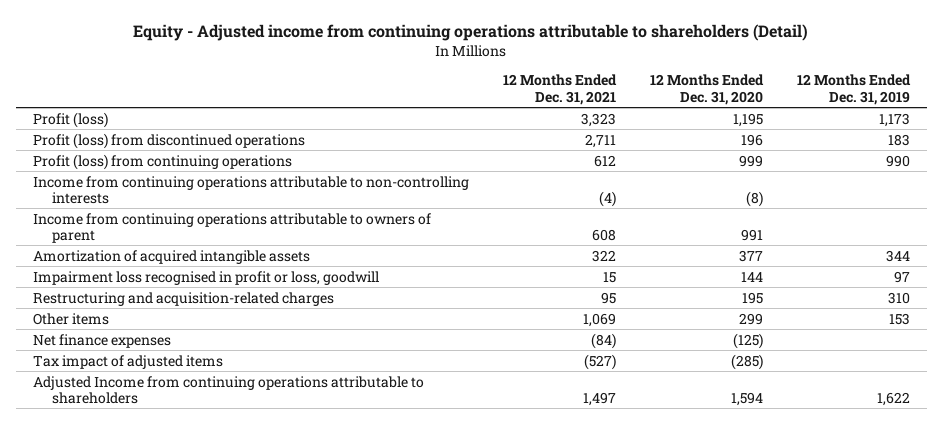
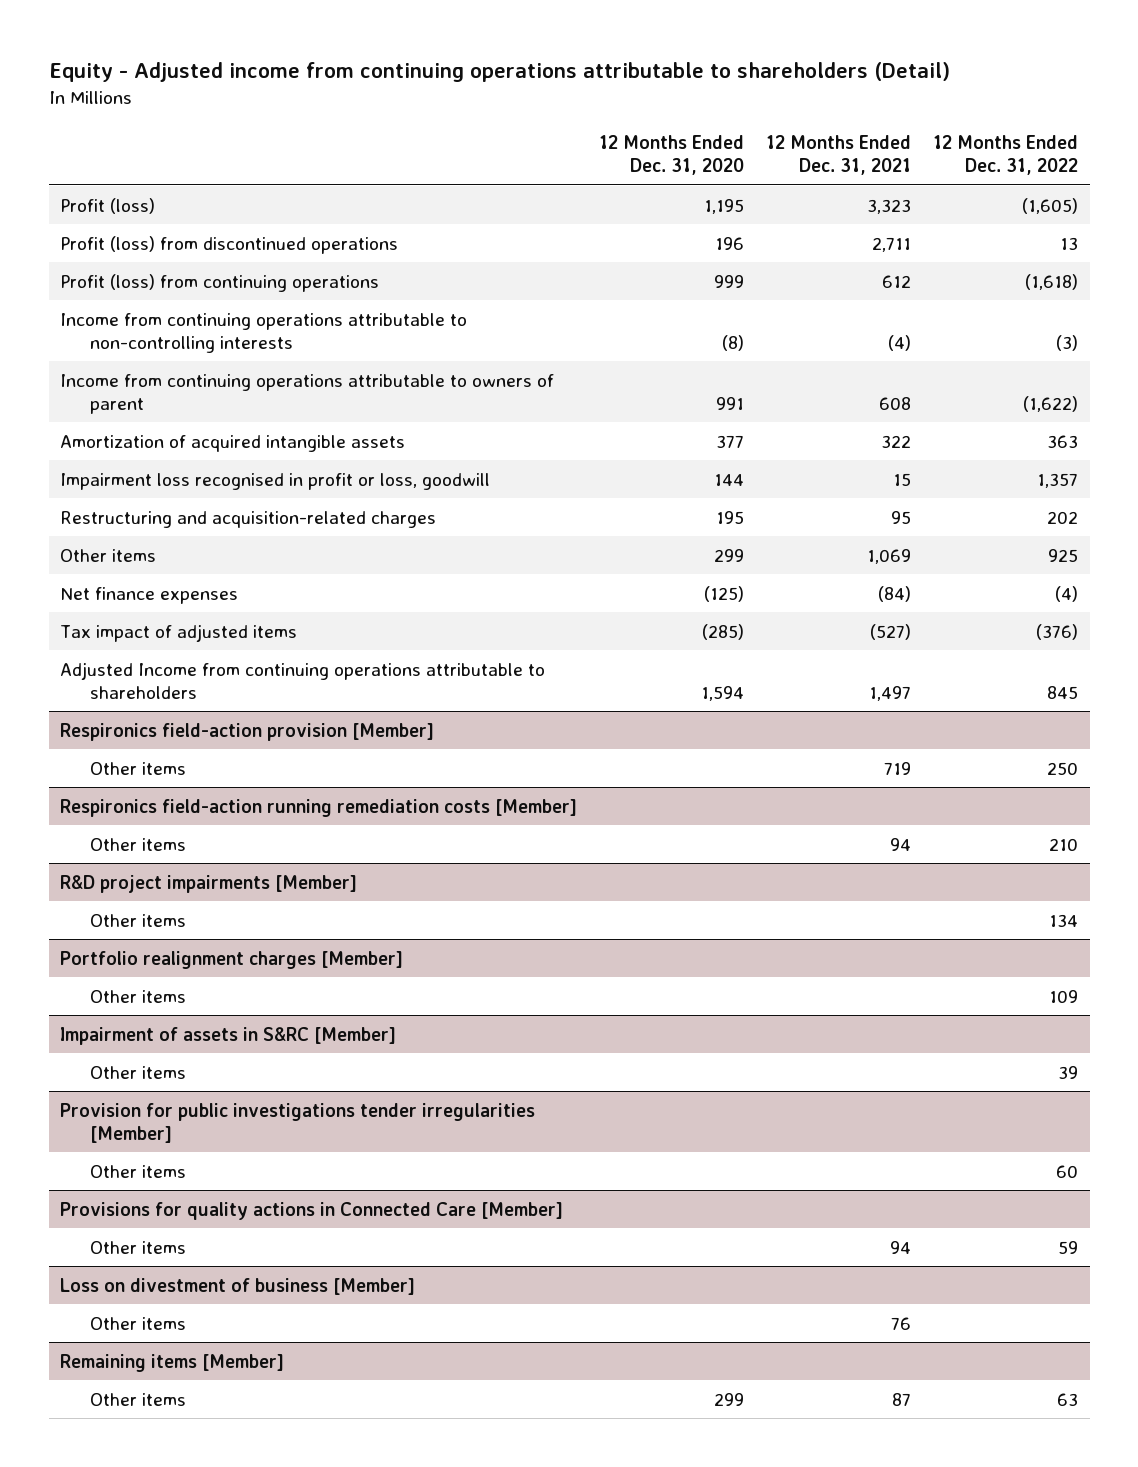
[796,74,911,105] 12 Months Ended Dec. 31, 2019 -> none
none -> [933,134,1079,176] 12 Months Ended Dec. 31, 2022
none -> [59,722,434,741] Respironics field-action provision [Member]
none -> [89,761,186,775] Other items
none -> [59,798,577,817] Respironics field-action running remediation costs [Member]
none -> [89,837,186,851] Other items
none -> [59,874,357,893] R&D project impairments [Member]
none -> [89,913,186,927] Other items
none -> [59,950,403,969] Portfolio realignment charges [Member]
none -> [89,989,186,1003] Other items
none -> [59,1026,396,1045] Impairment of assets in S&RC [Member]
none -> [89,1065,186,1079] Other items
none -> [59,1102,535,1143] Provision for public investigations tender irregularities [Member]
none -> [89,1164,186,1178] Other items
none -> [59,1201,563,1220] Provisions for quality actions in Connected Care [Member]
none -> [89,1240,186,1254] Other items
none -> [59,1277,415,1295] Loss on divestment of business [Member]
none -> [89,1316,186,1330] Other items
none -> [59,1353,284,1372] Remaining items [Member]
none -> [89,1392,186,1406] Other items

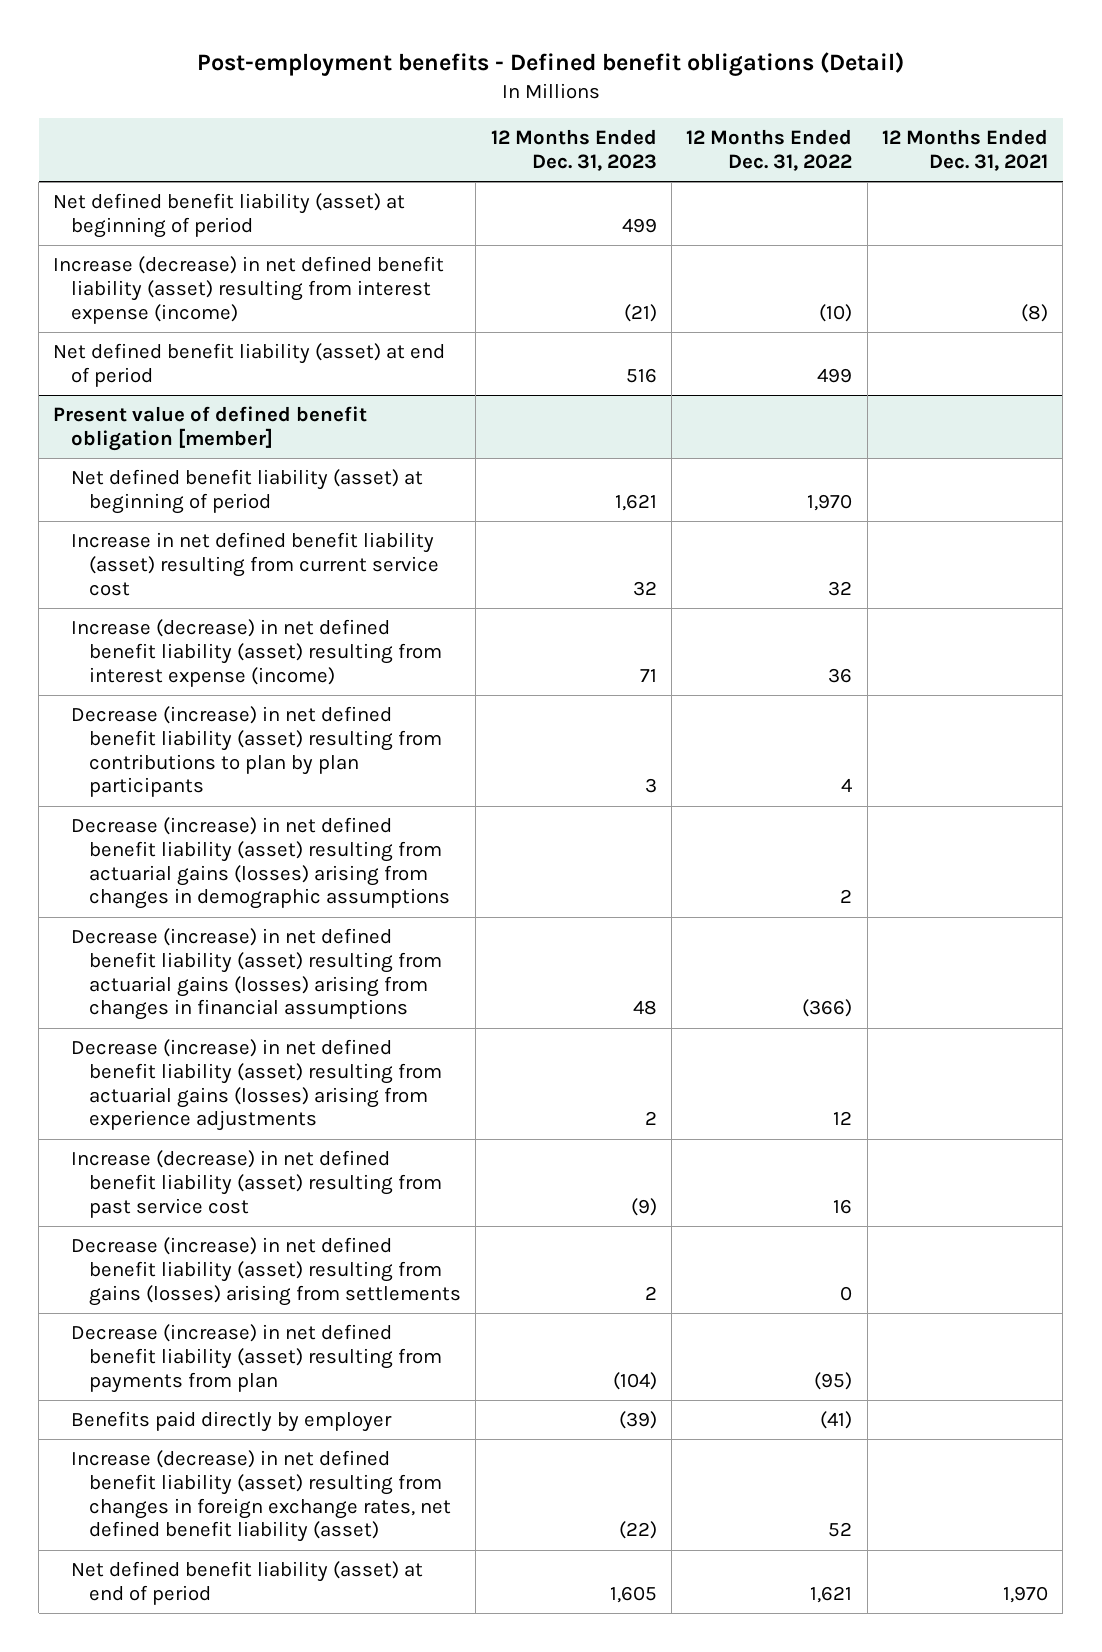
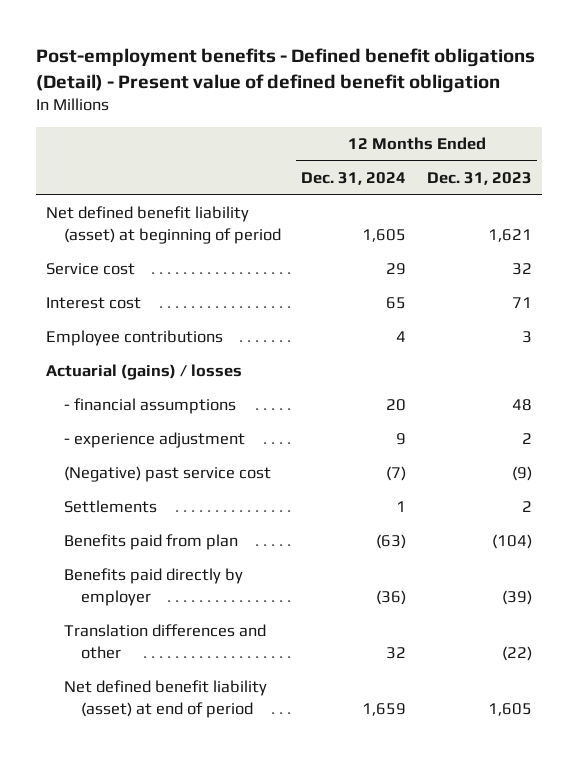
[196,52,904,77] Post-employment benefits - Defined benefit obligations (Detail) -> [35,47,535,93] Post-employment benefits - Defined benefit obligations (Detail) - Present value of defined benefit obligation
[686,129,853,172] 12 Months Ended Dec. 31, 2022 -> none
[882,129,1049,172] 12 Months Ended Dec. 31, 2021 -> none
none -> [301,172,407,186] Dec. 31, 2024
[53,193,406,238] Net defined benefit liability (asset) at beginning of period -> none
[53,256,445,324] Increase (decrease) in net defined benefit liability (asset) resulting from interest expense (income) -> none
[53,343,446,387] Net defined benefit liability (asset) at end of period -> none
[53,406,368,451] Present value of defined benefit obligation [member] -> none
[71,817,451,910] Decrease (increase) in net defined benefit liability (asset) resulting from actuarial gains (losses) arising from changes in demographic assumptions -> none
[71,532,440,596] Increase in net defined benefit liability (asset) resulting from current service cost -> [46,263,136,276] Service cost
[71,619,443,687] Increase (decrease) in net defined benefit liability (asset) resulting from interest expense (income) -> [46,297,142,310] Interest cost
[71,706,443,798] Decrease (increase) in net defined benefit liability (asset) resulting from contributions to plan by plan participants -> [46,330,224,347] Employee contributions
none -> [46,364,243,381] Actuarial (gains) / losses
[71,928,443,1021] Decrease (increase) in net defined benefit liability (asset) resulting from actuarial gains (losses) arising from changes in financial assumptions -> [63,398,236,415] - financial assumptions
[71,1039,443,1132] Decrease (increase) in net defined benefit liability (asset) resulting from actuarial gains (losses) arising from experience adjustments -> [63,432,245,449] - experience adjustment
[71,1150,443,1218] Increase (decrease) in net defined benefit liability (asset) resulting from past service cost -> [63,466,271,483] (Negative) past service cost
[71,1237,462,1306] Decrease (increase) in net defined benefit liability (asset) resulting from gains (losses) arising from settlements -> [63,500,157,514] Settlements
[71,1324,443,1393] Decrease (increase) in net defined benefit liability (asset) resulting from payments from plan -> [63,534,238,551] Benefits paid from plan
[71,1450,452,1543] Increase (decrease) in net defined benefit liability (asset) resulting from changes in foreign exchange rates, net defined benefit liability (asset) -> [63,624,266,659] Translation differences and other

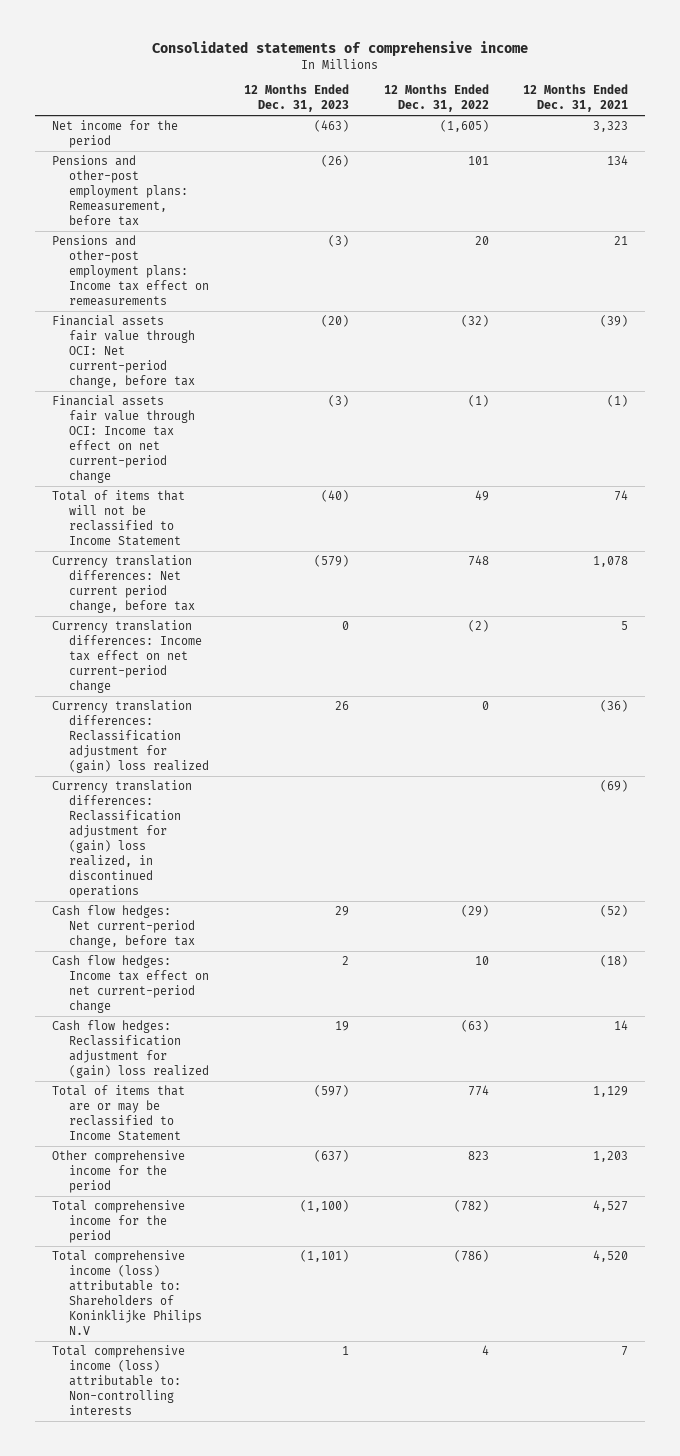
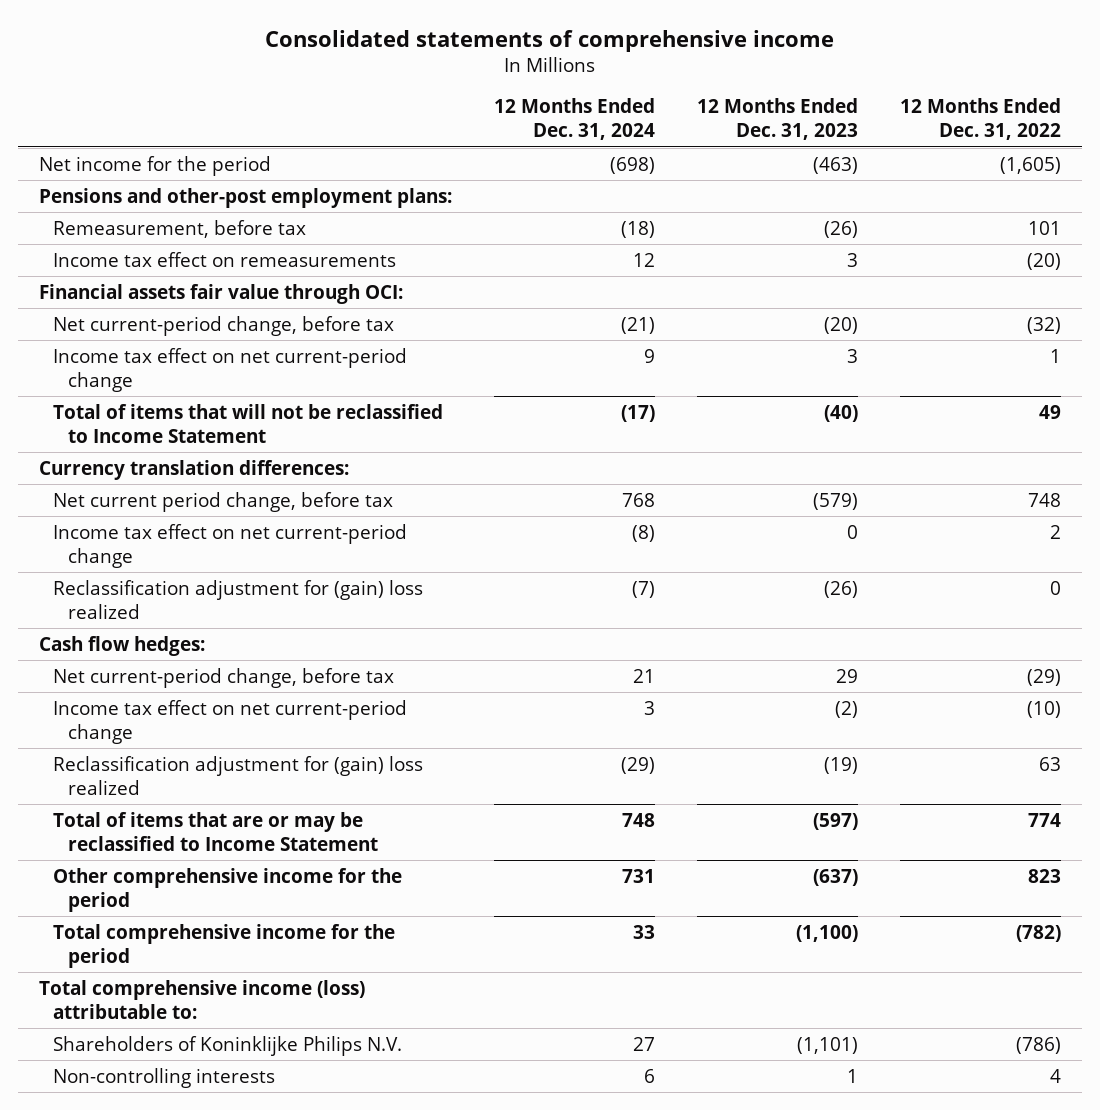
[523,84,629,113] 12 Months Ended Dec. 31, 2021 -> none
none -> [493,98,655,141] 12 Months Ended Dec. 31, 2024
none -> [38,187,452,208] Pensions and other-post employment plans:
[51,155,189,226] Pensions and other-post employment plans: Remeasurement, before tax -> [53,219,307,238] Remeasurement, before tax
[51,235,210,306] Pensions and other-post employment plans: Income tax effect on remeasurements -> [53,251,397,267] Income tax effect on remeasurements
[328,235,350,248] (3) -> [846,252,858,267] 3
[474,236,489,246] 20 -> [1026,252,1061,270] (20)
none -> [38,283,403,304] Financial assets fair value through OCI:
[51,315,196,388] Financial assets fair value through OCI: Net current-period change, before tax -> [53,315,395,336] Net current-period change, before tax
[51,395,196,483] Financial assets fair value through OCI: Income tax effect on net current-period change -> [53,347,408,392] Income tax effect on net current-period change
[328,395,350,408] (3) -> [846,348,858,363] 3
[467,395,489,408] (1) -> [1049,348,1061,363] 1
[51,780,192,898] Currency translation differences: Reclassification adjustment for (gain) loss realized, in discontinued operations -> none
none -> [38,459,349,480] Currency translation differences:
[51,555,196,613] Currency translation differences: Net current period change, before tax -> [53,491,394,512] Net current period change, before tax
[51,620,203,693] Currency translation differences: Income tax effect on net current-period change -> [53,523,408,568] Income tax effect on net current-period change
[467,620,489,633] (2) -> [1049,524,1061,539] 2
[51,700,210,773] Currency translation differences: Reclassification adjustment for (gain) loss realized -> [53,579,424,619] Reclassification adjustment for (gain) loss realized
[335,701,350,711] 26 -> [823,580,858,598] (26)
none -> [38,635,205,656] Cash flow hedges:
[51,905,196,949] Cash flow hedges: Net current-period change, before tax -> [53,667,395,688] Net current-period change, before tax
[51,955,210,1013] Cash flow hedges: Income tax effect on net current-period change -> [53,699,408,744] Income tax effect on net current-period change
[342,956,350,966] 2 -> [834,700,858,718] (2)
[474,956,489,966] 10 -> [1026,700,1061,718] (10)
[51,1020,210,1078] Cash flow hedges: Reclassification adjustment for (gain) loss realized -> [53,755,424,795] Reclassification adjustment for (gain) loss realized
[335,1021,350,1032] 19 -> [823,756,858,774] (19)
[460,1020,489,1033] (63) -> [1038,756,1061,771] 63
none -> [38,979,365,1019] Total comprehensive income (loss) attributable to:
[51,1250,203,1335] Total comprehensive income (loss) attributable to: Shareholders of Koninklijke Philips N.V -> [53,1035,403,1056] Shareholders of Koninklijke Philips N.V.
[51,1345,185,1415] Total comprehensive income (loss) attributable to: Non-controlling interests -> [53,1067,276,1088] Non-controlling interests

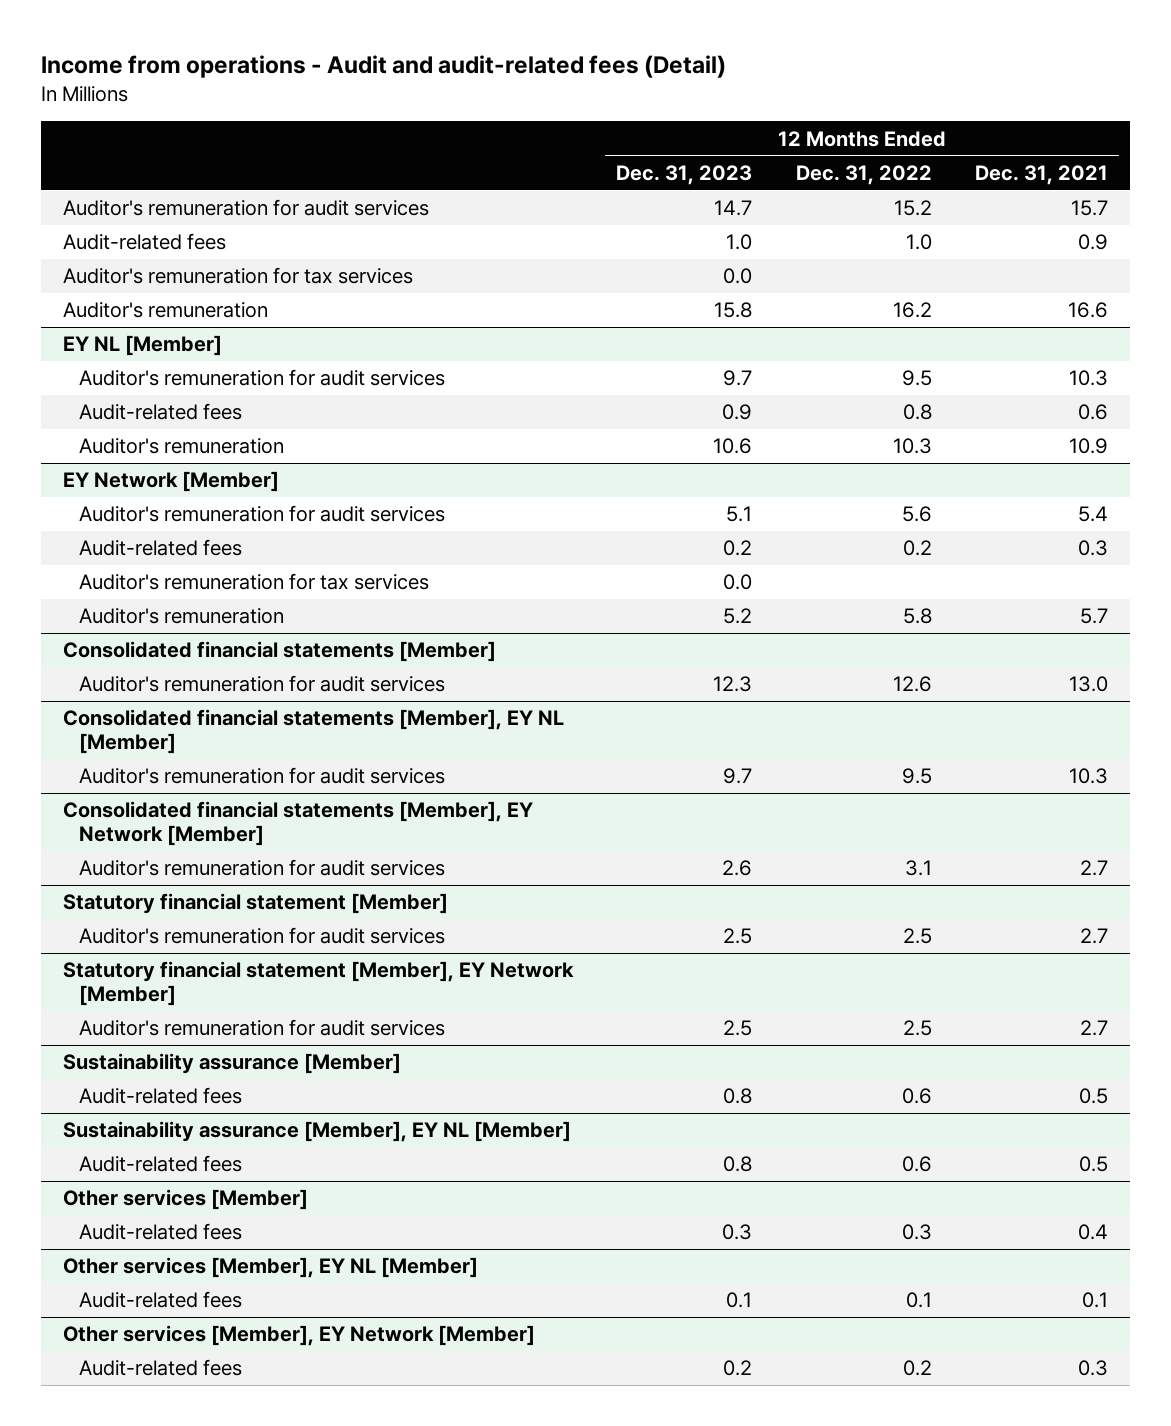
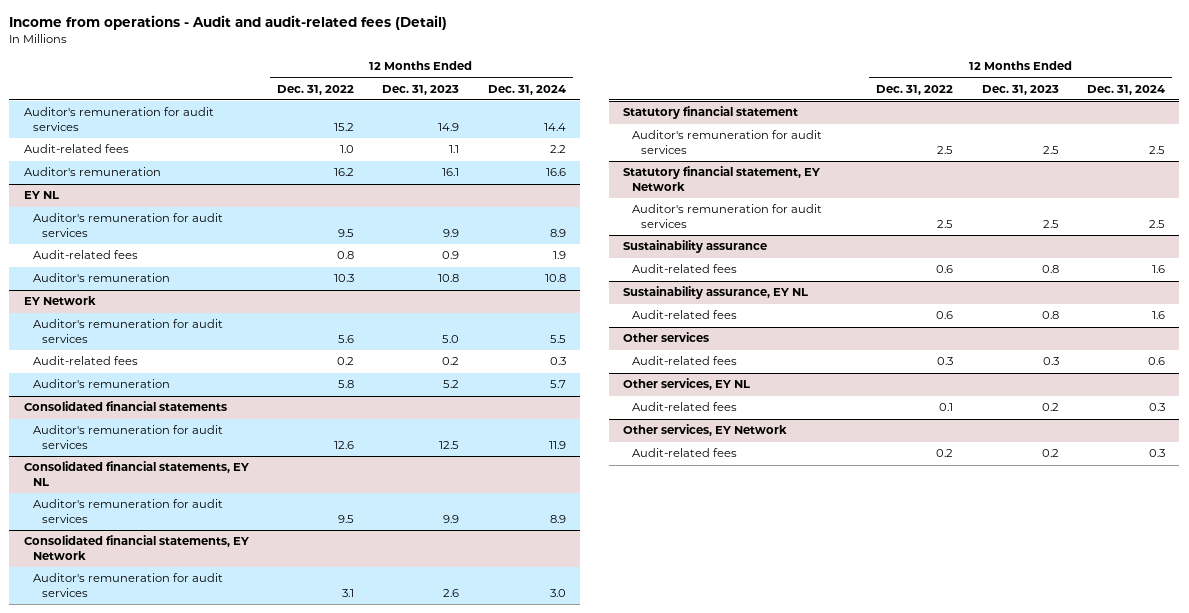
[975,164,1109,185] Dec. 31, 2021 -> none
none -> [487,84,566,95] Dec. 31, 2024
[62,267,413,285] Auditor's remuneration for tax services -> none
[714,200,753,217] 14.7 -> [438,122,460,131] 14.9
[726,234,753,251] 1.0 -> [449,145,460,154] 1.1
[714,302,753,319] 15.8 -> [442,168,460,177] 16.1
[62,335,222,357] EY NL [Member] -> [23,191,59,200] EY NL
[723,370,753,387] 9.7 -> [443,228,460,237] 9.9
[713,438,753,455] 10.6 -> [438,274,460,283] 10.8
[62,471,279,493] EY Network [Member] -> [23,296,96,306] EY Network
[726,506,753,523] 5.1 -> [442,334,460,343] 5.0
[78,573,429,591] Auditor's remuneration for tax services -> none
[62,641,496,663] Consolidated financial statements [Member] -> [23,401,227,412] Consolidated financial statements
[713,676,753,693] 12.3 -> [439,440,460,449] 12.5
[62,709,564,755] Consolidated financial statements [Member], EY NL [Member] -> [23,461,249,486] Consolidated financial statements, EY NL
[723,768,753,785] 9.7 -> [443,514,460,523] 9.9
[62,801,533,847] Consolidated financial statements [Member], EY Network [Member] -> [23,535,249,560] Consolidated financial statements, EY Network
[62,893,448,915] Statutory financial statement [Member] -> [622,106,798,120] Statutory financial statement
[62,961,574,1007] Statutory financial statement [Member], EY Network [Member] -> [622,166,820,191] Statutory financial statement, EY Network
[62,1053,401,1075] Sustainability assurance [Member] -> [622,240,767,254] Sustainability assurance
[62,1121,571,1143] Sustainability assurance [Member], EY NL [Member] -> [622,286,808,300] Sustainability assurance, EY NL
[62,1189,308,1211] Other services [Member] -> [622,332,709,343] Other services
[62,1257,478,1279] Other services [Member], EY NL [Member] -> [622,378,750,391] Other services, EY NL
[726,1292,753,1309] 0.1 -> [1041,403,1059,412] 0.2
[62,1325,535,1347] Other services [Member], EY Network [Member] -> [622,424,787,437] Other services, EY Network

